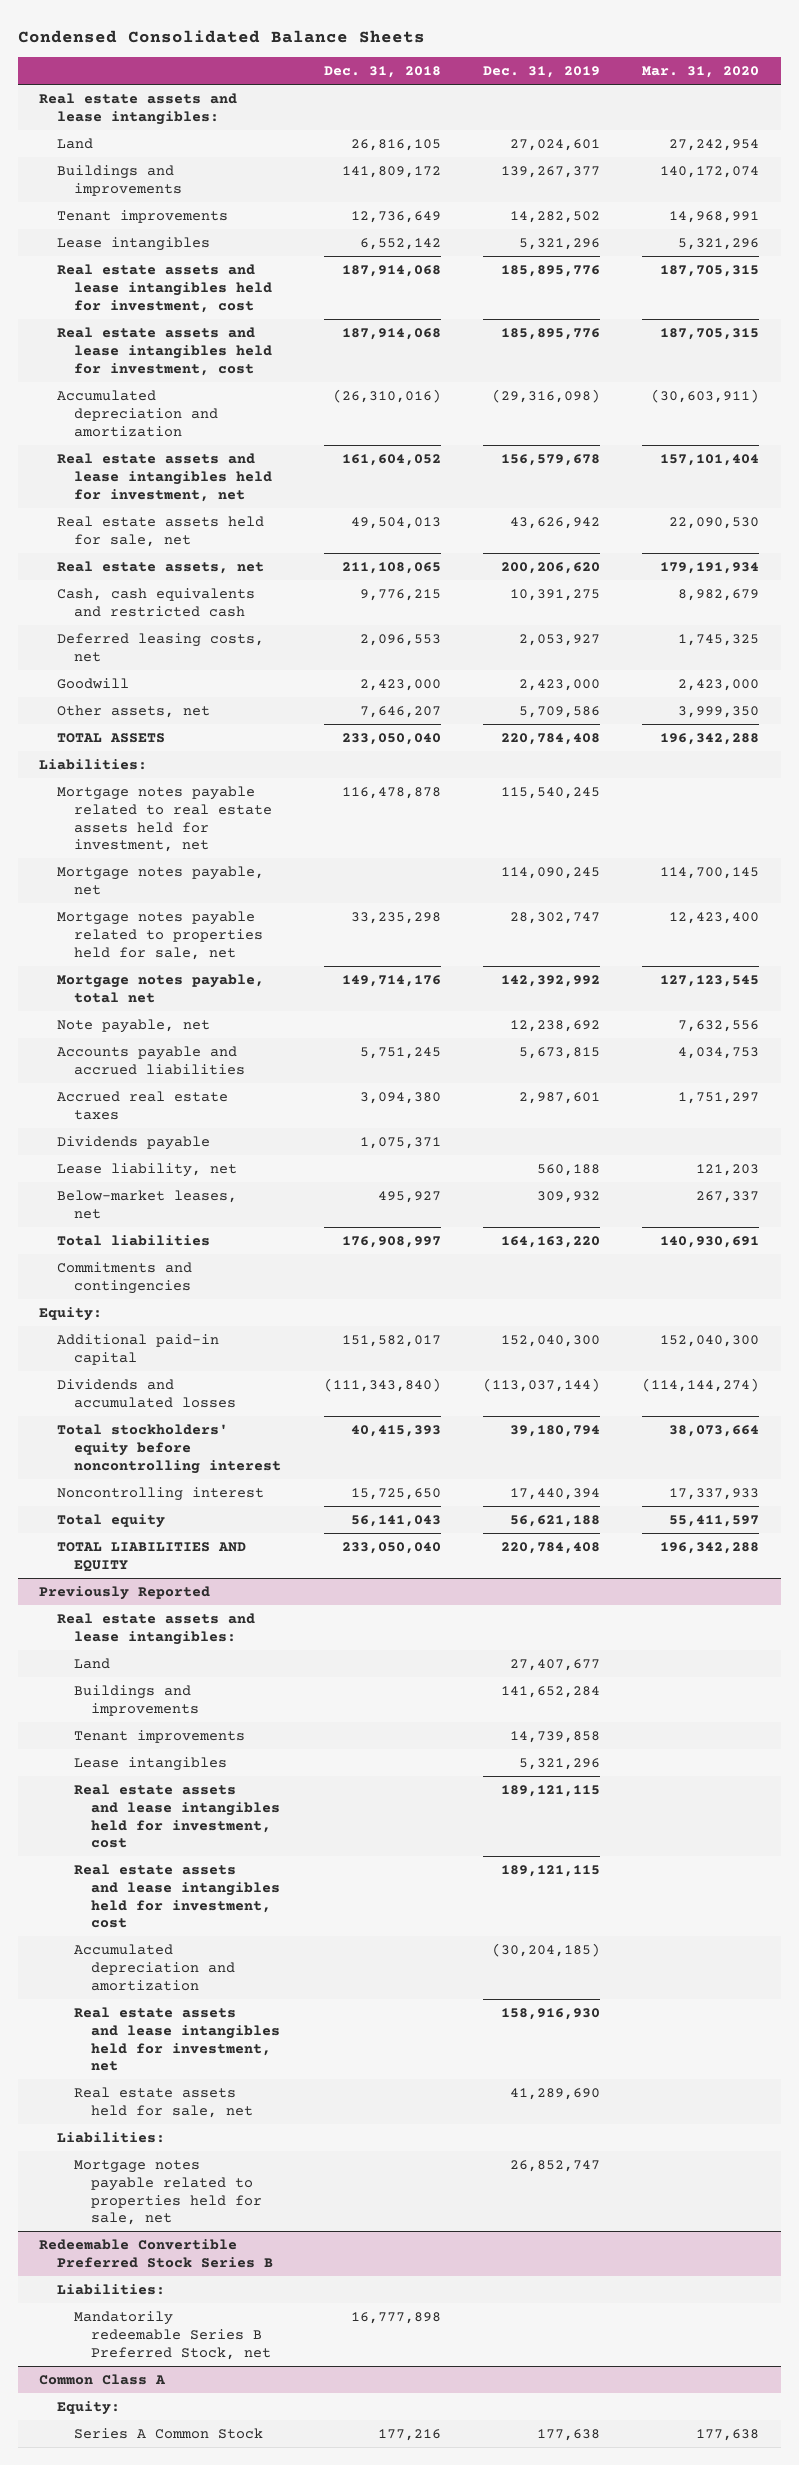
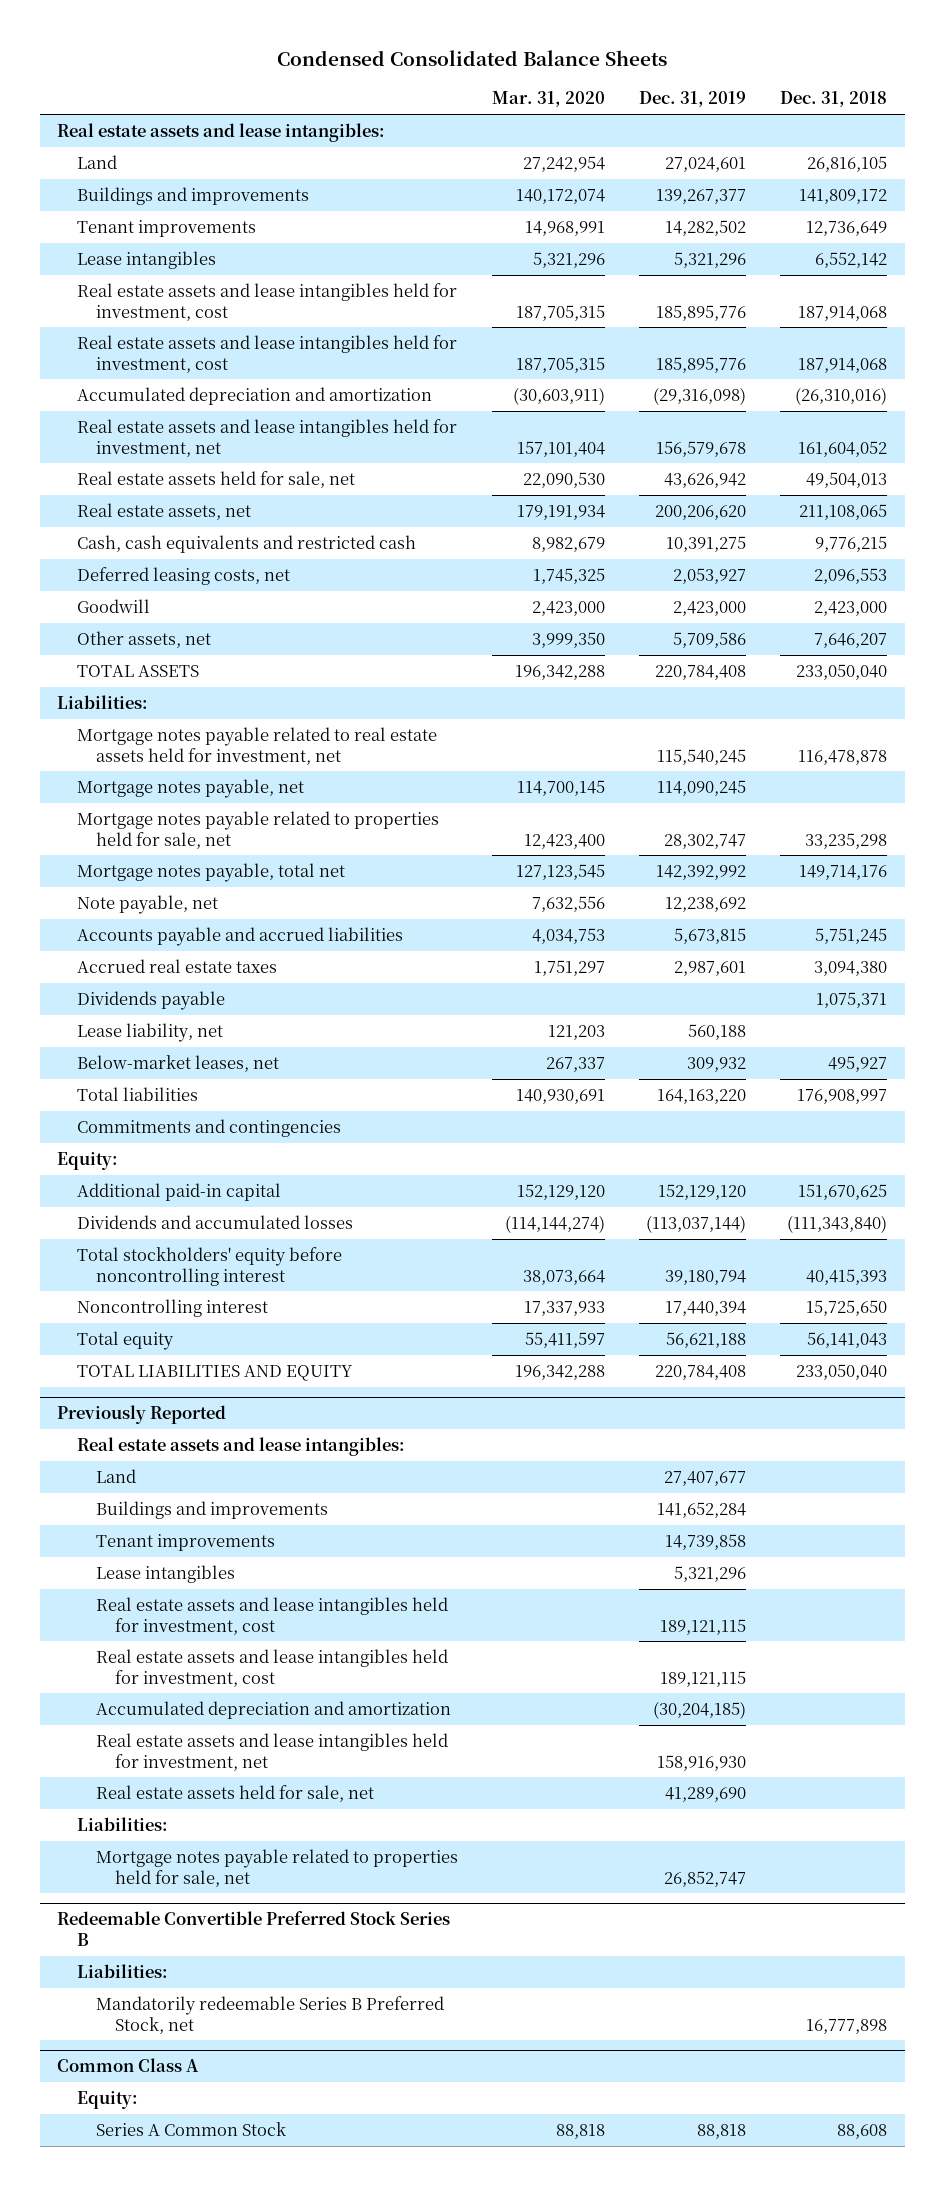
[341,1335,441,1348] 151,582,017 -> [798,1183,888,1200] 151,670,625
[500,1335,600,1348] 152,040,300 -> [658,1183,747,1200] 152,129,120
[660,1335,760,1348] 152,040,300 -> [517,1183,606,1200] 152,129,120
[377,2429,441,2442] 177,216 -> [837,2123,888,2139] 88,608
[536,2429,600,2442] 177,638 -> [697,2123,747,2139] 88,818
[696,2429,760,2442] 177,638 -> [556,2123,606,2139] 88,818

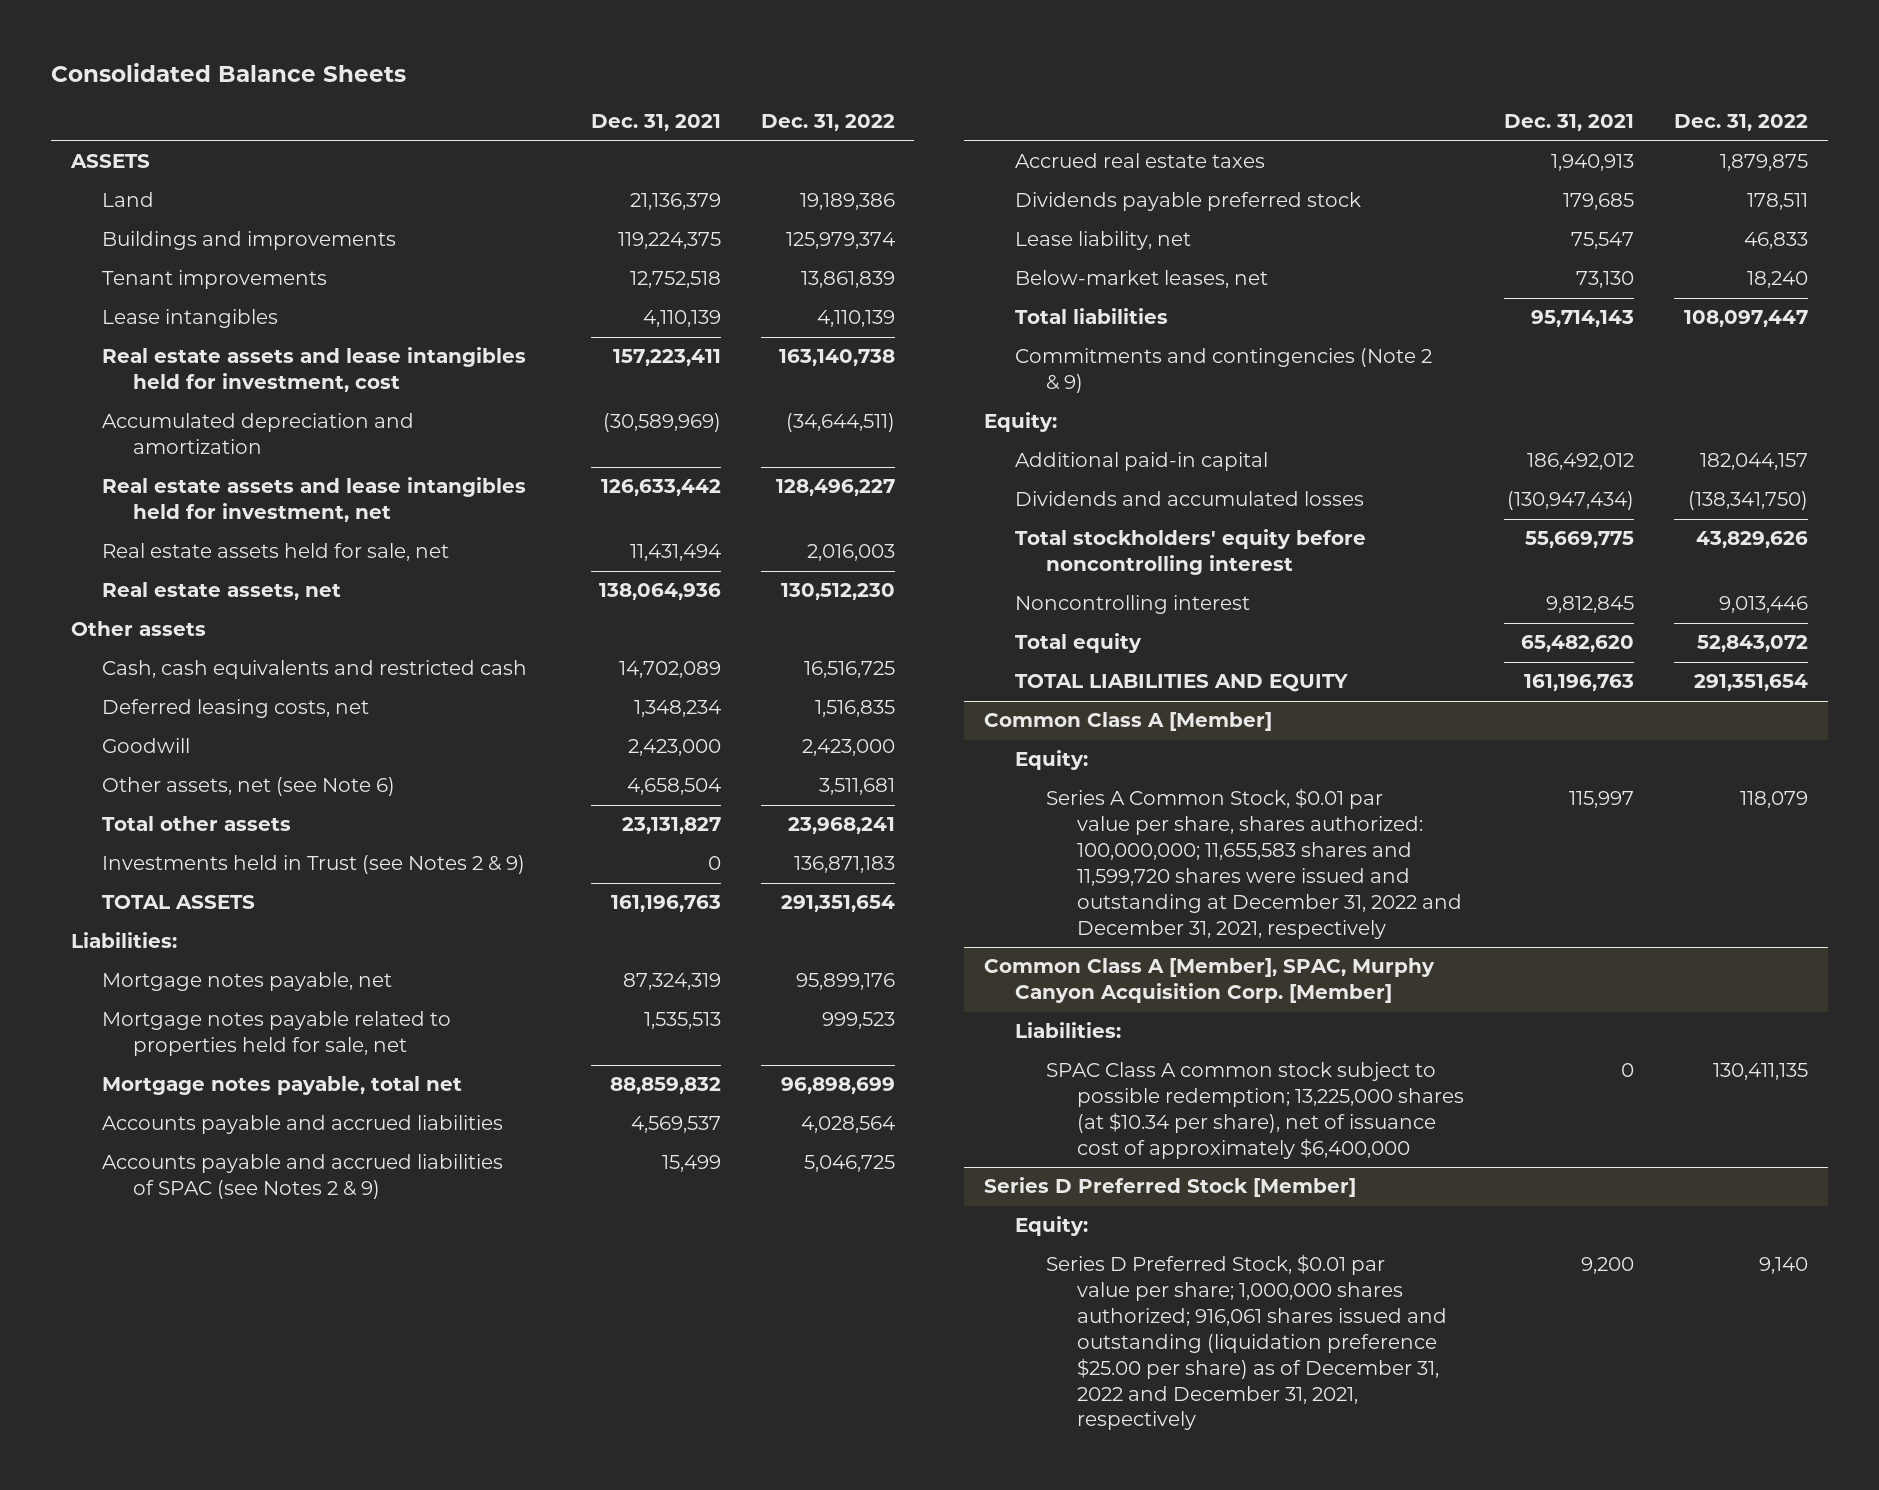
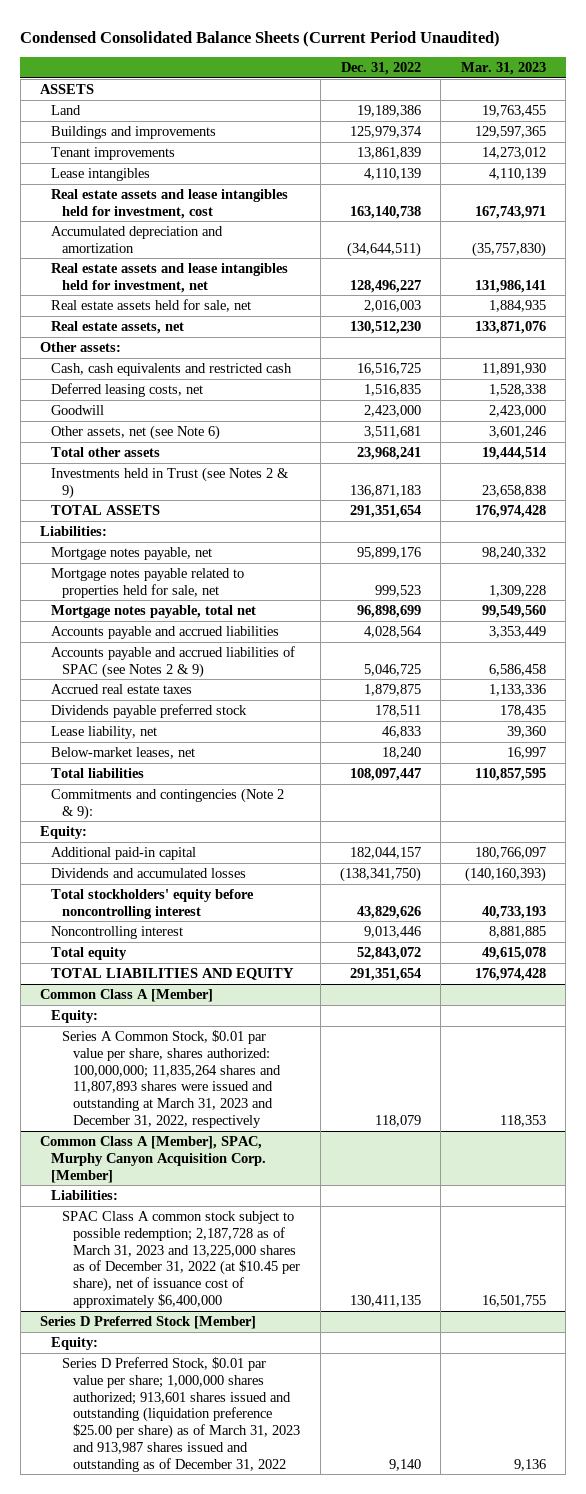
[51,62,407,82] Consolidated Balance Sheets -> [20,30,501,47] Condensed Consolidated Balance Sheets (Current Period Unaudited)
[590,114,721,132] Dec. 31, 2021 -> none
none -> [460,62,546,76] Mar. 31, 2023
[70,621,206,637] Other assets -> [40,341,122,352] Other assets:
[1015,348,1433,394] Commitments and contingencies (Note 2 & 9) -> [51,787,285,820] Commitments and contingencies (Note 2 & 9):
[1046,788,1463,939] Series A Common Stock, $0.01 par value per share, shares authorized: 100,000,000; 11,655,583 shares and 11,599,720 shares were issued and outstanding at December 31, 2022 and December 31, 2021, respectively -> [62,1029,282,1129] Series A Common Stock, $0.01 par value per share, shares authorized: 100,000,000; 11,835,264 shares and 11,807,893 shares were issued and outstanding at March 31, 2023 and December 31, 2022, respectively
[1046,1062,1465,1159] SPAC Class A common stock subject to possible redemption; 13,225,000 shares (at $10.34 per share), net of issuance cost of approximately $6,400,000 -> [62,1210,301,1309] SPAC Class A common stock subject to possible redemption; 2,187,728 as of March 31, 2023 and 13,225,000 shares as of December 31, 2022 (at $10.45 per share), net of issuance cost of approximately $6,400,000
[1046,1254,1448,1431] Series D Preferred Stock, $0.01 par value per share; 1,000,000 shares authorized; 916,061 shares issued and outstanding (liquidation preference $25.00 per share) as of December 31, 2022 and December 31, 2021, respectively -> [62,1356,301,1472] Series D Preferred Stock, $0.01 par value per share; 1,000,000 shares authorized; 913,601 shares issued and outstanding (liquidation preference $25.00 per share) as of March 31, 2023 and 913,987 shares issued and outstanding as of December 31, 2022

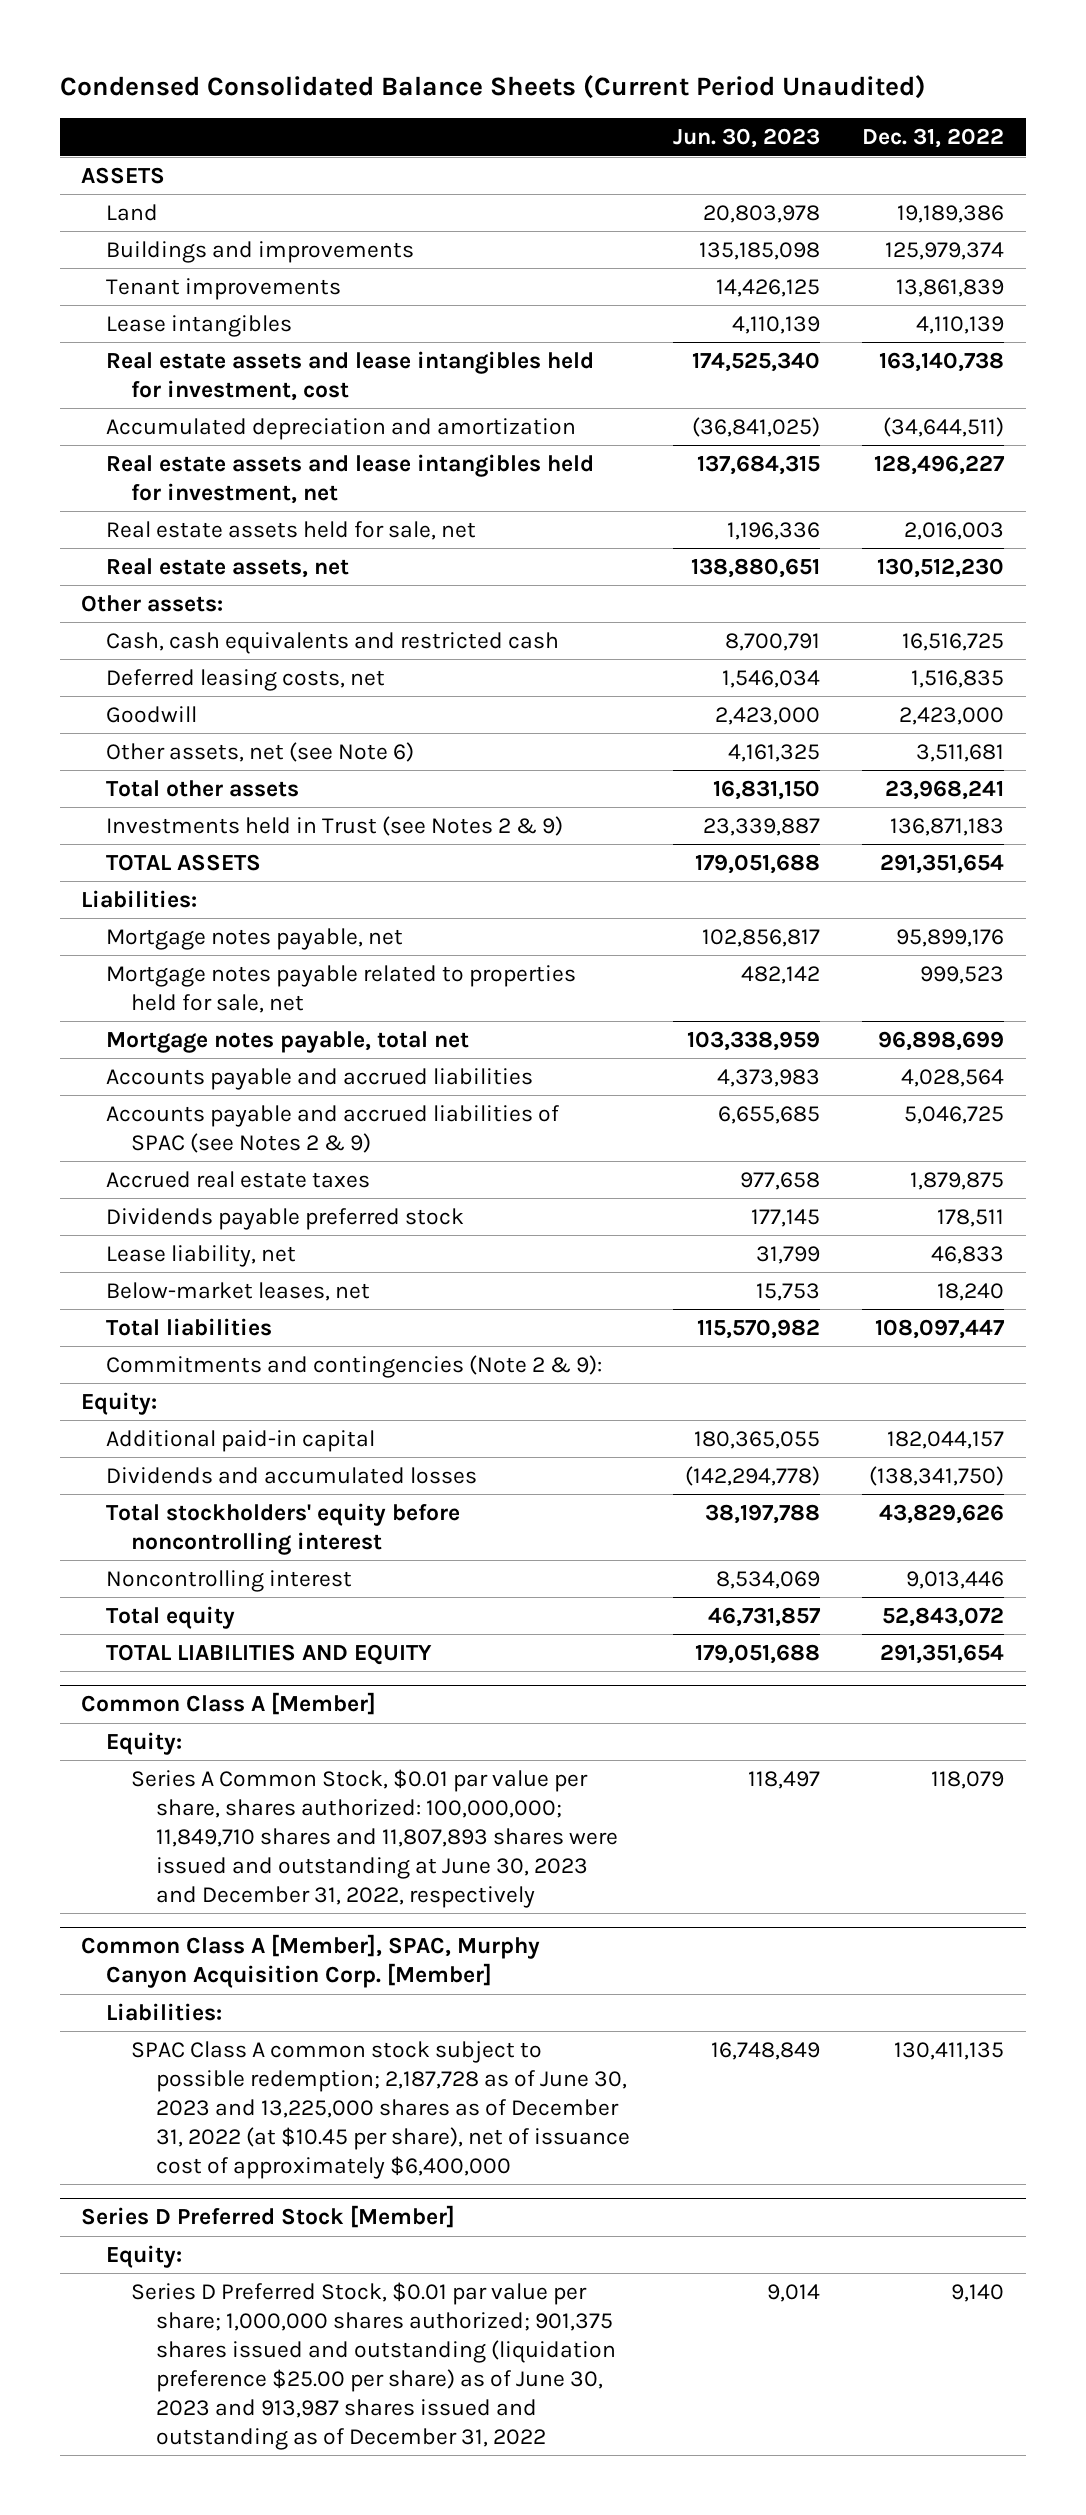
[460,62,546,76] Mar. 31, 2023 -> none
none -> [672,128,820,149] Jun. 30, 2023
[62,1029,282,1129] Series A Common Stock, $0.01 par value per share, shares authorized: 100,000,000; 11,835,264 shares and 11,807,893 shares were issued and outstanding at March 31, 2023 and December 31, 2022, respectively -> [131,1768,618,1908] Series A Common Stock, $0.01 par value per share, shares authorized: 100,000,000; 11,849,710 shares and 11,807,893 shares were issued and outstanding at June 30, 2023 and December 31, 2022, respectively
[62,1210,301,1309] SPAC Class A common stock subject to possible redemption; 2,187,728 as of March 31, 2023 and 13,225,000 shares as of December 31, 2022 (at $10.45 per share), net of issuance cost of approximately $6,400,000 -> [131,2040,630,2179] SPAC Class A common stock subject to possible redemption; 2,187,728 as of June 30, 2023 and 13,225,000 shares as of December 31, 2022 (at $10.45 per share), net of issuance cost of approximately $6,400,000
[62,1356,301,1472] Series D Preferred Stock, $0.01 par value per share; 1,000,000 shares authorized; 913,601 shares issued and outstanding (liquidation preference $25.00 per share) as of March 31, 2023 and 913,987 shares issued and outstanding as of December 31, 2022 -> [131,2281,616,2450] Series D Preferred Stock, $0.01 par value per share; 1,000,000 shares authorized; 901,375 shares issued and outstanding (liquidation preference $25.00 per share) as of June 30, 2023 and 913,987 shares issued and outstanding as of December 31, 2022

